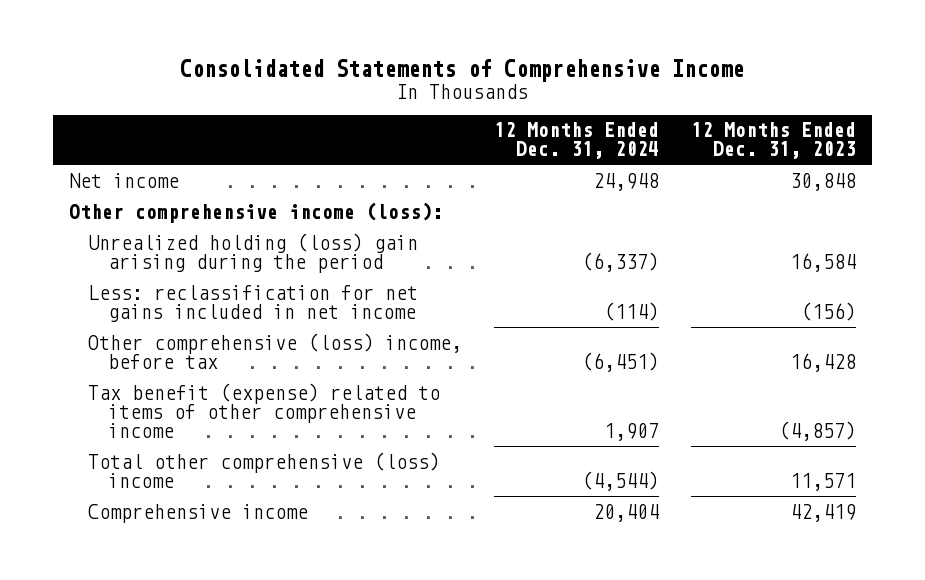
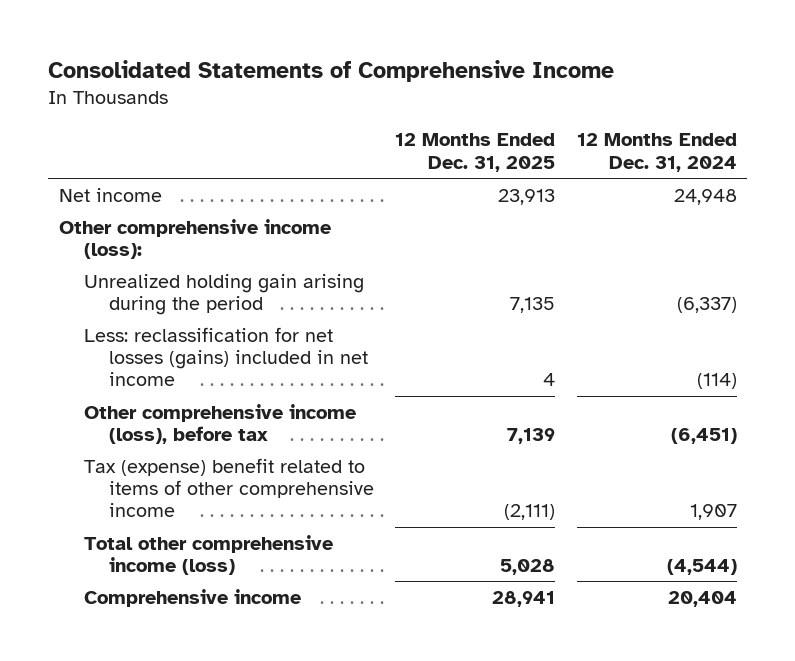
[691,122,857,160] 12 Months Ended Dec. 31, 2023 -> none
none -> [395,133,556,172] 12 Months Ended Dec. 31, 2025
[88,232,419,273] Unrealized holding (loss) gain arising during the period -> [83,273,364,315] Unrealized holding gain arising during the period
[88,284,419,322] Less: reclassification for net gains included in net income -> [83,326,368,387] Less: reclassification for net losses (gains) included in net income
[88,332,463,369] Other comprehensive (loss) income, before tax -> [83,403,356,444] Other comprehensive income (loss), before tax
[88,382,441,438] Tax benefit (expense) related to items of other comprehensive income -> [83,457,374,518] Tax (expense) benefit related to items of other comprehensive income
[88,451,441,488] Total other comprehensive (loss) income -> [83,534,333,575] Total other comprehensive income (loss)

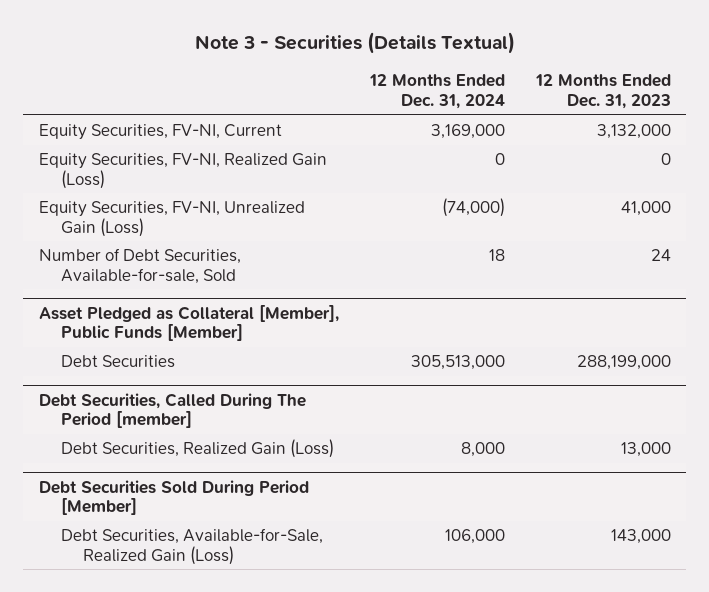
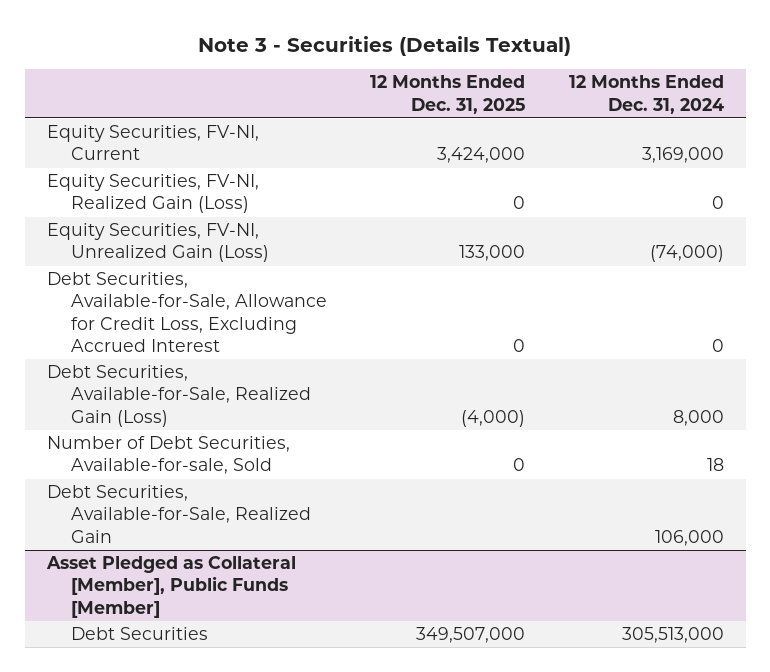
[534,74,671,109] 12 Months Ended Dec. 31, 2023 -> none
none -> [370,75,526,114] 12 Months Ended Dec. 31, 2025
none -> [46,272,327,352] Debt Securities, Available-for-Sale, Allowance for Credit Loss, Excluding Accrued Interest
none -> [46,365,311,427] Debt Securities, Available-for-Sale, Realized Gain (Loss)
none -> [46,485,311,543] Debt Securities, Available-for-Sale, Realized Gain
[38,392,306,429] Debt Securities, Called During The Period [member] -> none
[60,439,334,459] Debt Securities, Realized Gain (Loss) -> none
[38,479,309,516] Debt Securities Sold During Period [Member] -> none
[60,528,323,565] Debt Securities, Available-for-Sale, Realized Gain (Loss) -> none

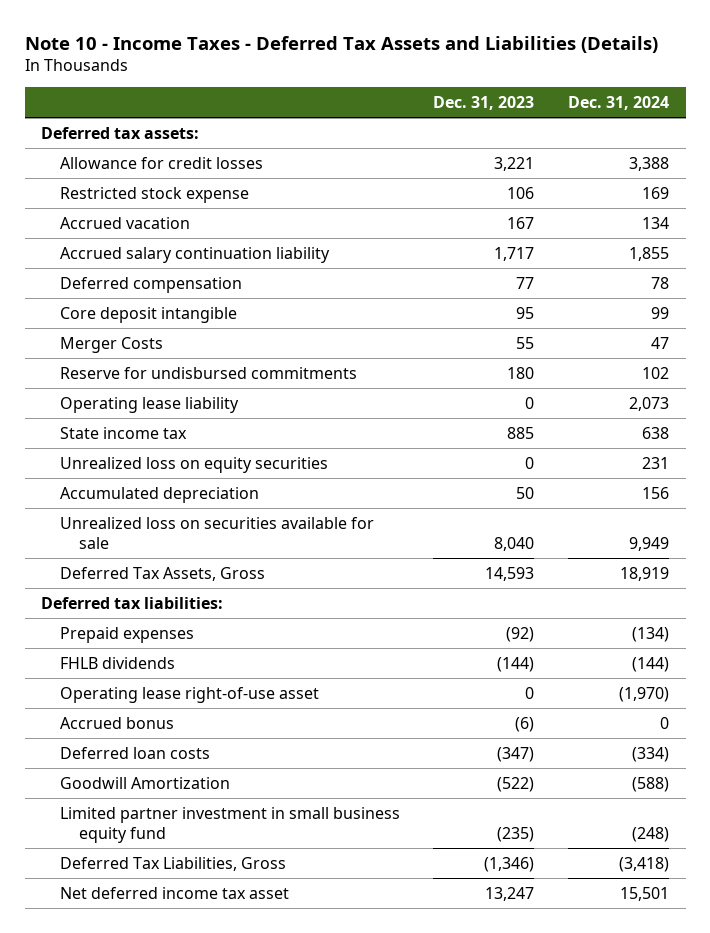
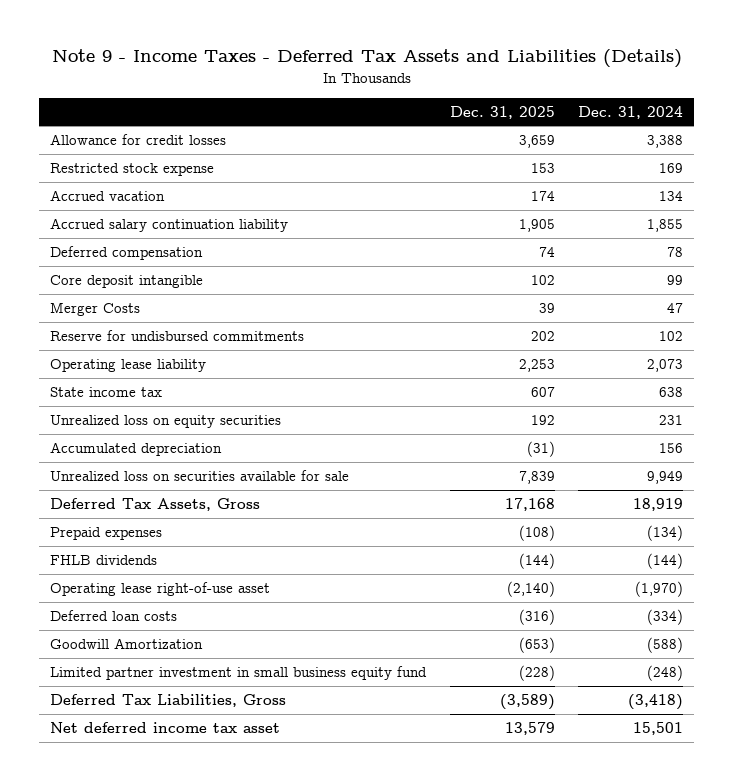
[24,35,658,53] Note 10 - Income Taxes - Deferred Tax Assets and Liabilities (Details) -> [51,49,682,69] Note 9 - Income Taxes - Deferred Tax Assets and Liabilities (Details)
[433,95,535,110] Dec. 31, 2023 -> none
none -> [449,105,555,119] Dec. 31, 2025
[41,126,200,139] Deferred tax assets: -> none
[41,596,224,609] Deferred tax liabilities: -> none
[59,716,174,729] Accrued bonus -> none

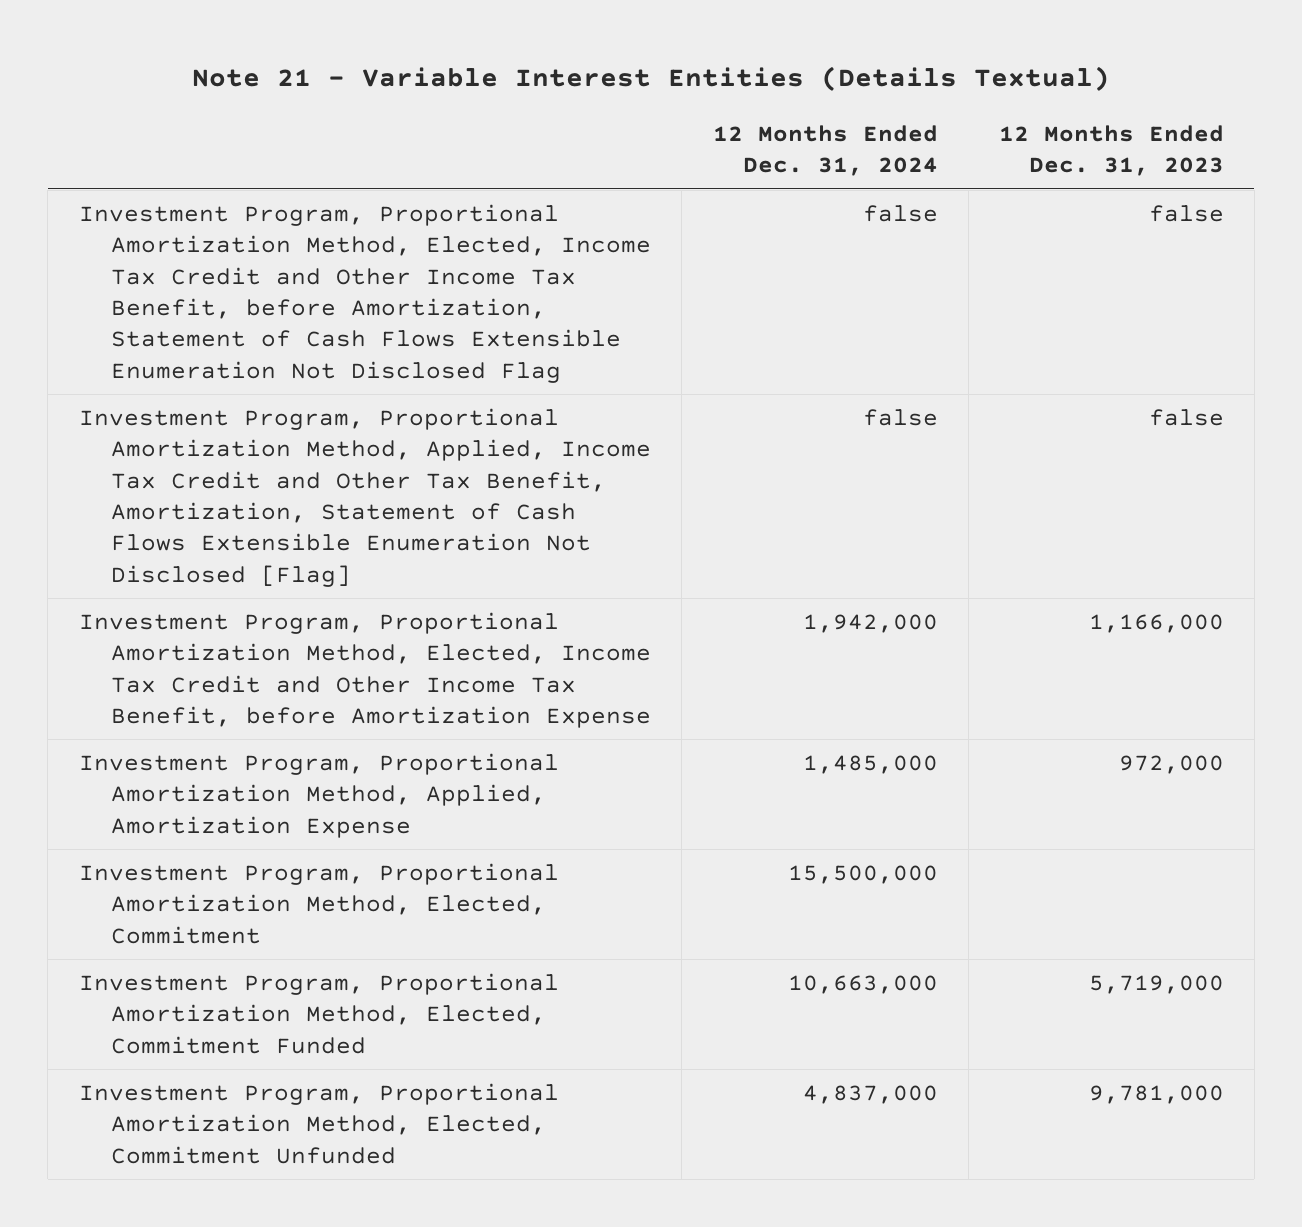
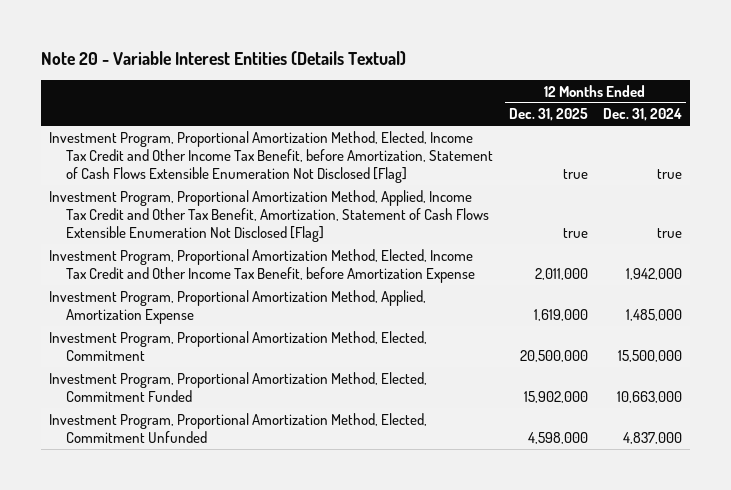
[192,65,1111,91] Note 21 - Variable Interest Entities (Details Textual) -> [41,50,407,65] Note 20 - Variable Interest Entities (Details Textual)
[998,124,1224,177] 12 Months Ended Dec. 31, 2023 -> none
none -> [508,108,588,122] Dec. 31, 2025
[78,203,652,383] Investment Program, Proportional Amortization Method, Elected, Income Tax Credit and Other Income Tax Benefit, before Amortization, Statement of Cash Flows Extensible Enumeration Not Disclosed Flag -> [48,130,494,183] Investment Program, Proportional Amortization Method, Elected, Income Tax Credit and Other Income Tax Benefit, before Amortization, Statement of Cash Flows Extensible Enumeration Not Disclosed [Flag]
[862,204,938,222] false -> [657,168,683,179] true
[862,408,938,426] false -> [657,227,683,238] true

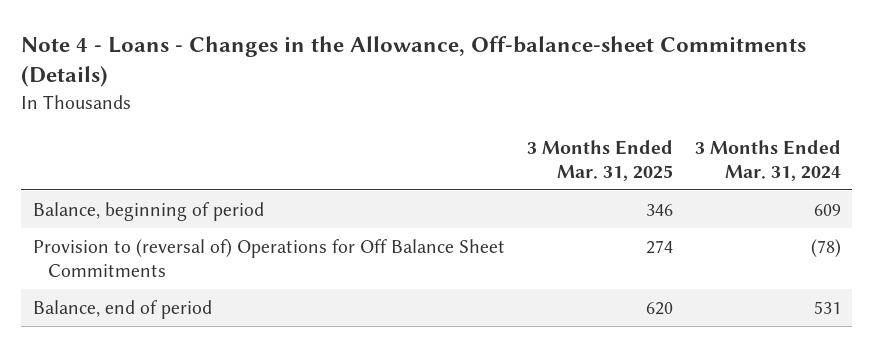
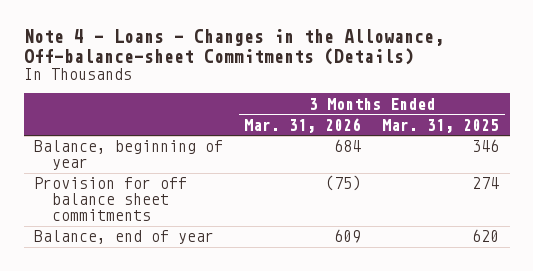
[695,139,842,181] 3 Months Ended Mar. 31, 2024 -> none
none -> [244,117,362,133] Mar. 31, 2026
[32,201,264,221] Balance, beginning of period -> [34,140,224,171] Balance, beginning of year
[32,238,505,277] Provision to (reversal of) Operations for Off Balance Sheet Commitments -> [34,177,188,222] Provision for off balance sheet commitments
[32,299,212,319] Balance, end of period -> [34,230,215,245] Balance, end of year

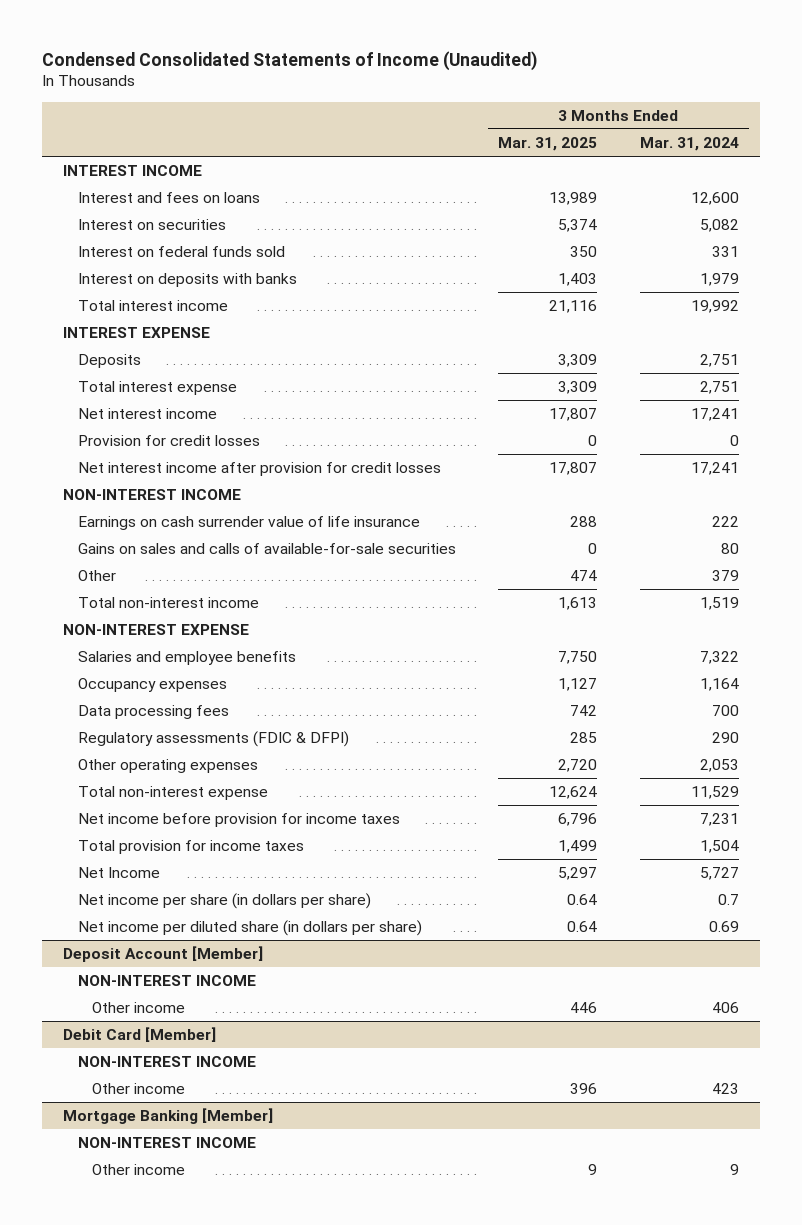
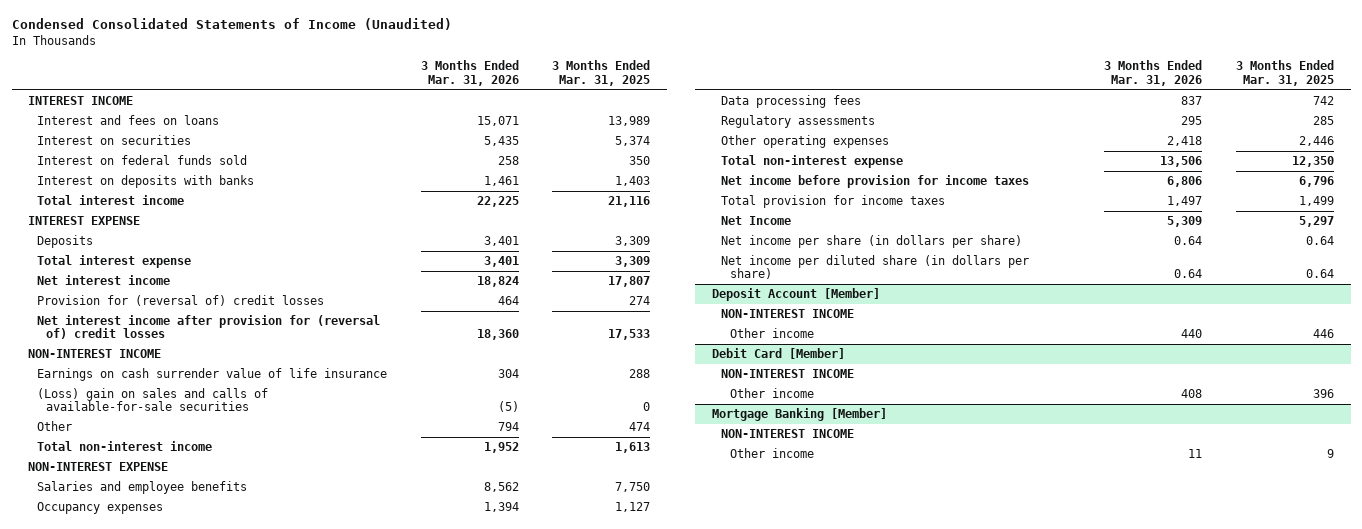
[639,136,739,151] Mar. 31, 2024 -> none
none -> [420,60,519,86] 3 Months Ended Mar. 31, 2026
[77,435,260,447] Provision for credit losses -> [37,295,325,307] Provision for (reversal of) credit losses
[588,435,598,447] 0 -> [629,296,651,306] 274
[77,462,441,477] Net interest income after provision for credit losses -> [37,315,381,340] Net interest income after provision for (reversal of) credit losses
[549,462,598,476] 17,807 -> [608,329,651,341] 17,533
[77,543,456,555] Gains on sales and calls of available-for-sale securities -> [37,388,269,412] (Loss) gain on sales and calls of available-for-sale securities
[77,731,349,748] Regulatory assessments (FDIC & DFPI) -> [720,115,875,129] Regulatory assessments
[558,759,598,773] 2,720 -> [1298,136,1334,147] 2,446
[549,786,598,800] 12,624 -> [1291,156,1334,168] 12,350

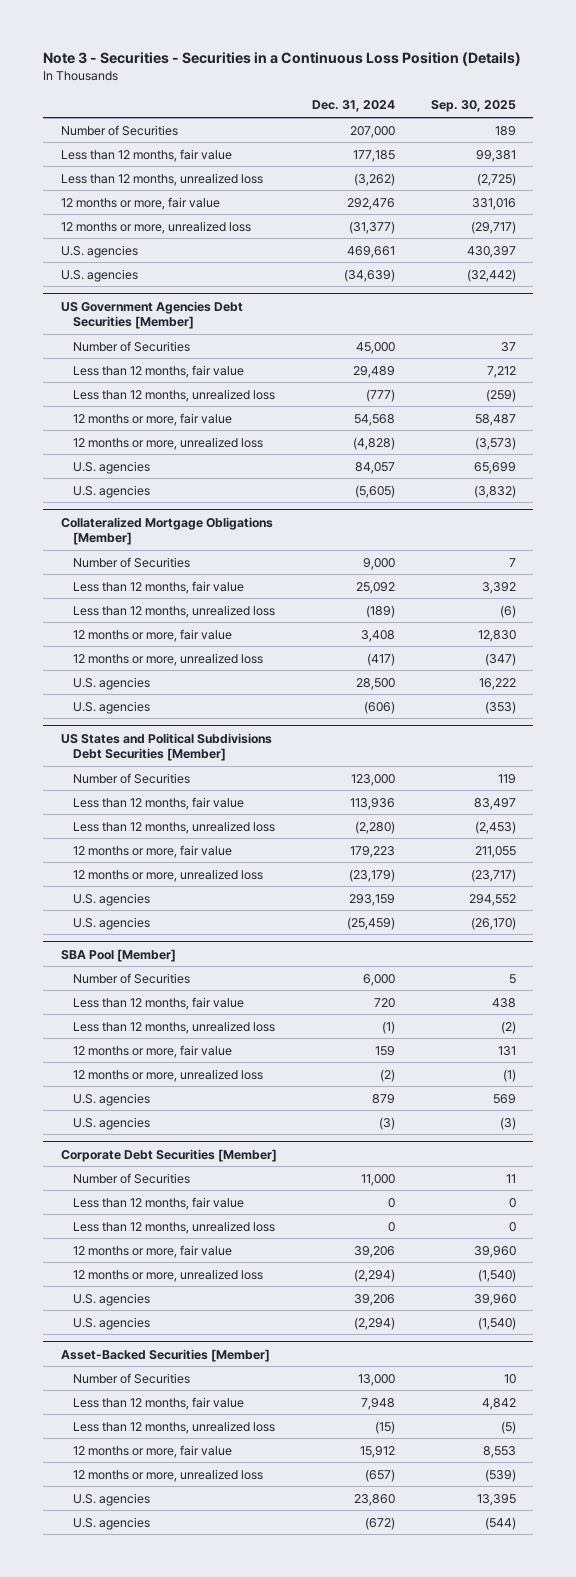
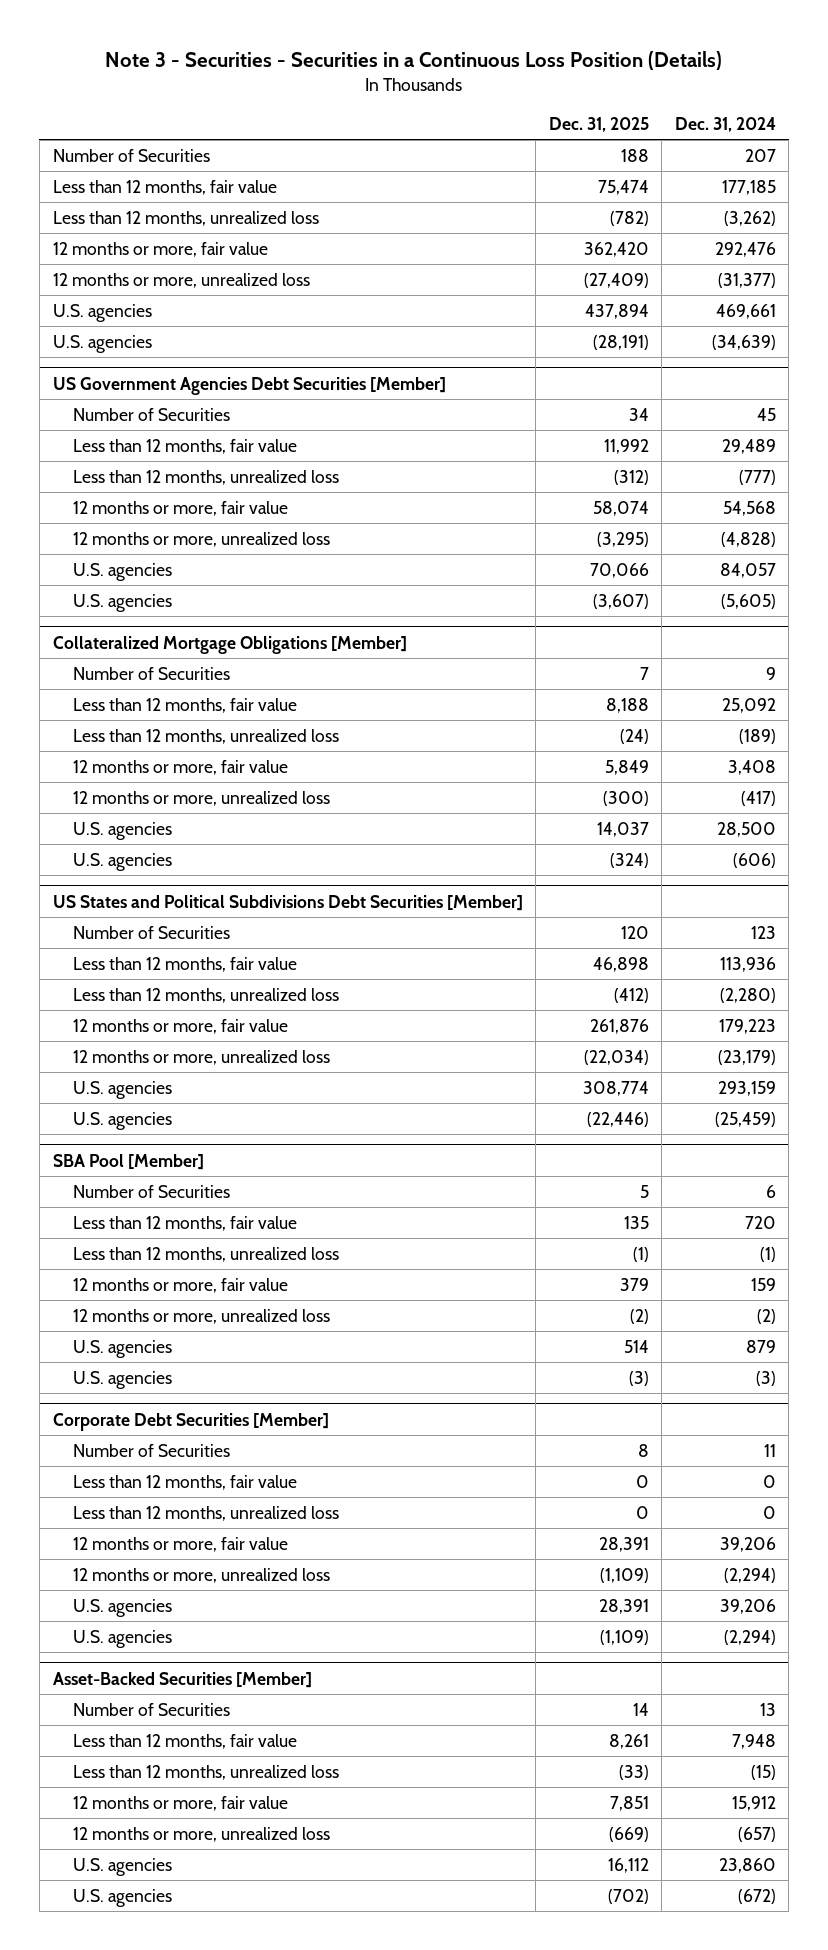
[430,100,516,113] Sep. 30, 2025 -> none
none -> [548,116,649,132] Dec. 31, 2025
[350,125,396,138] 207,000 -> [744,148,776,162] 207
[356,341,396,354] 45,000 -> [756,407,776,421] 45
[363,557,396,570] 9,000 -> [765,666,776,680] 9
[351,773,396,786] 123,000 -> [750,925,776,939] 123
[363,973,396,986] 6,000 -> [765,1184,776,1198] 6
[361,1173,396,1186] 11,000 -> [763,1443,776,1457] 11
[358,1373,396,1386] 13,000 -> [759,1702,776,1716] 13

